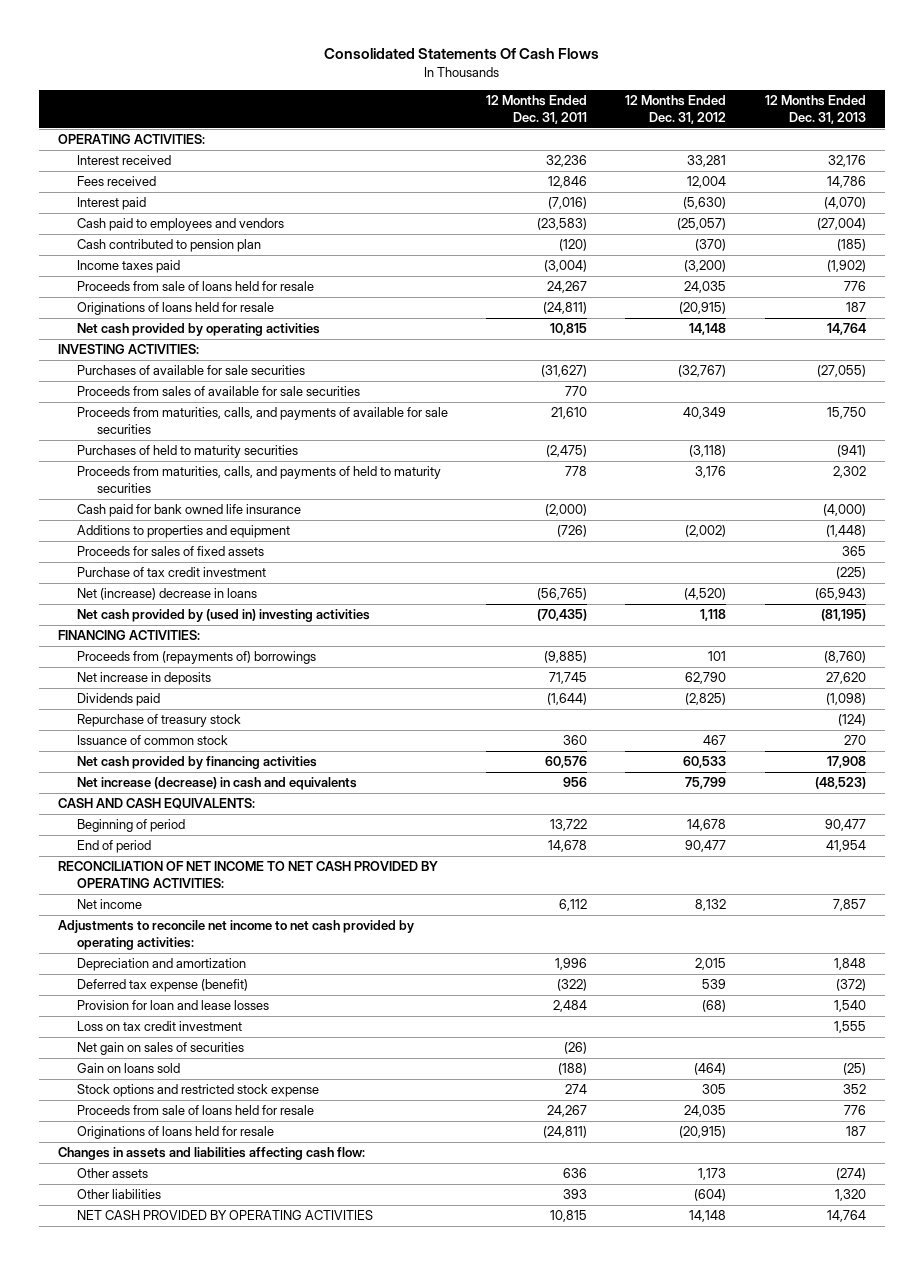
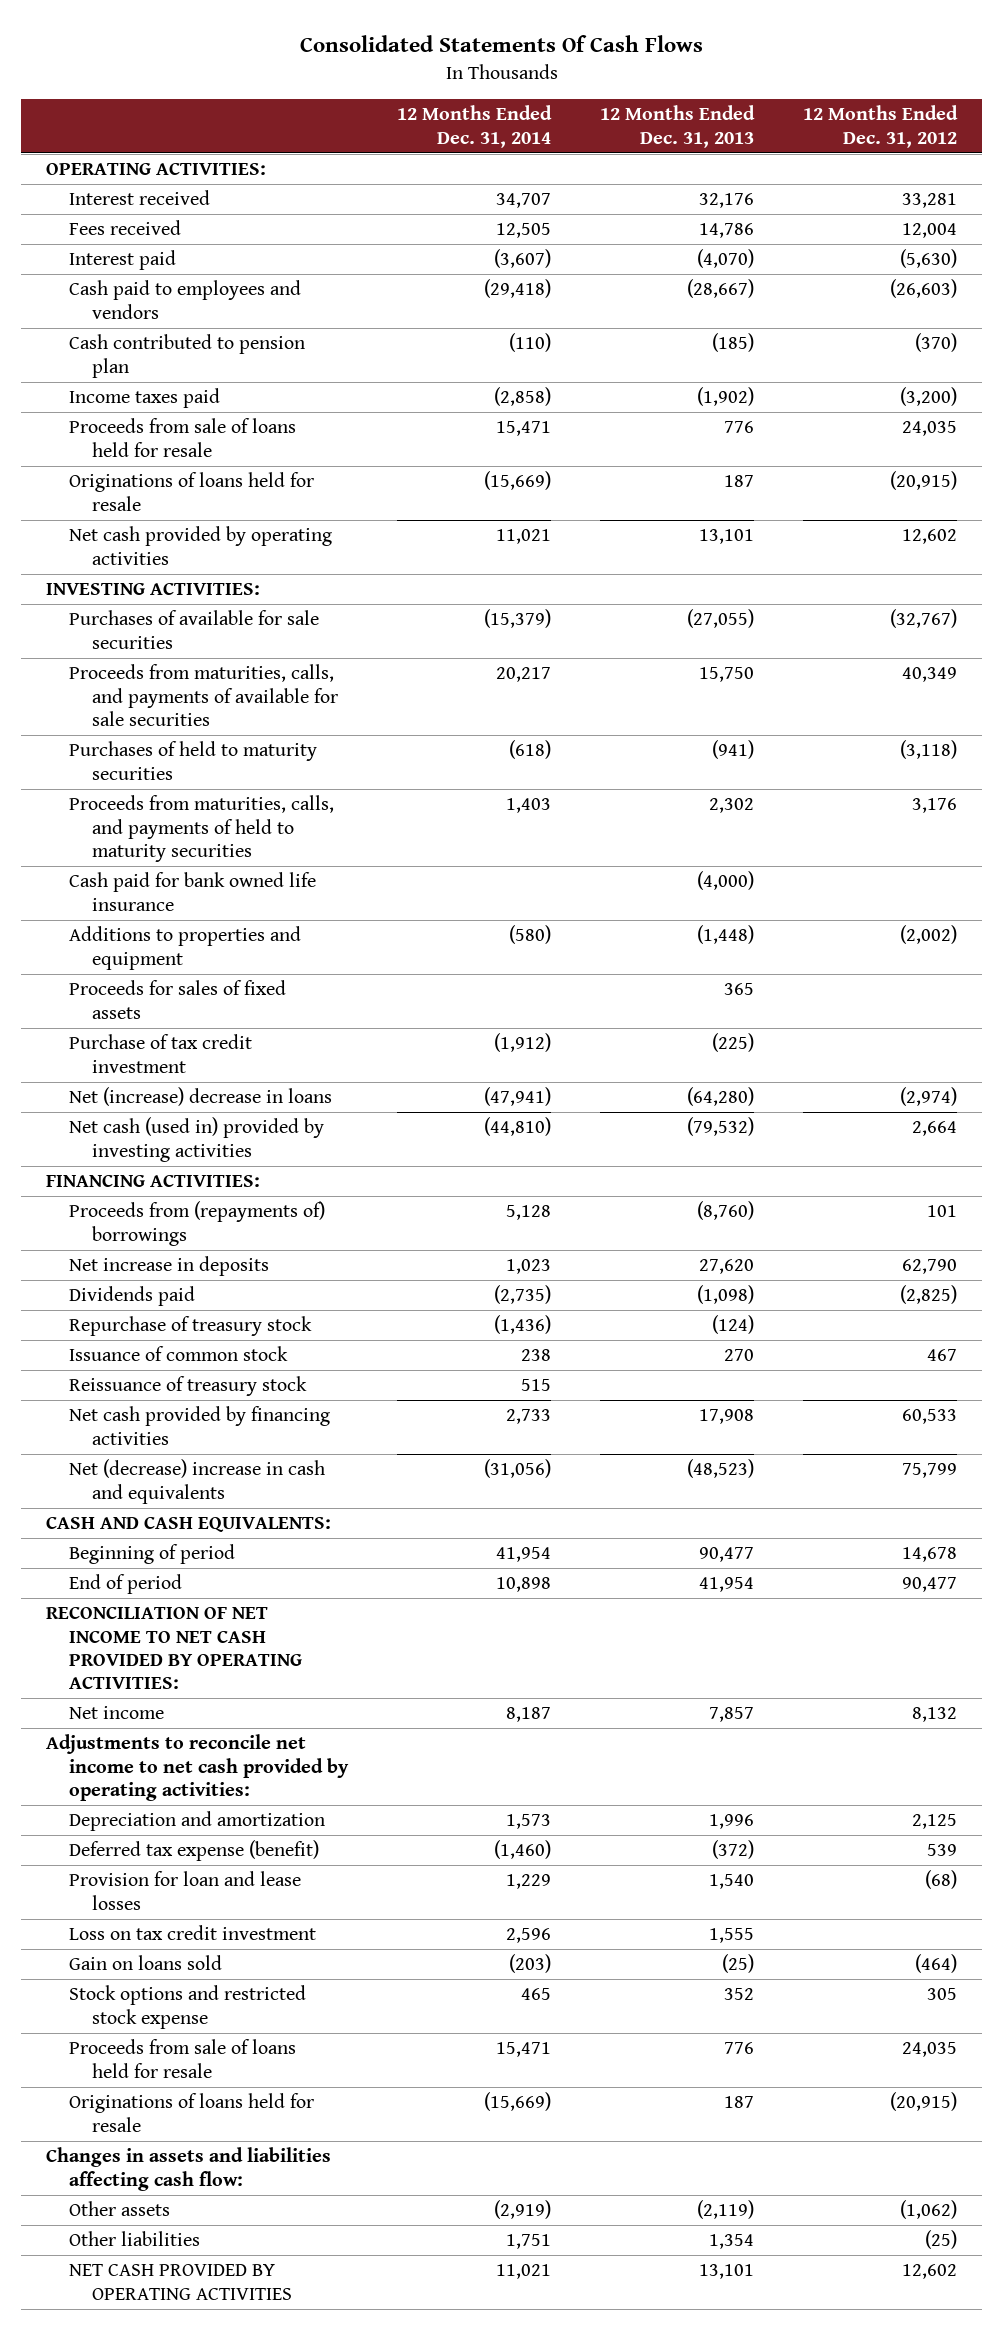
[486,95,588,124] 12 Months Ended Dec. 31, 2011 -> none
none -> [397,105,553,148] 12 Months Ended Dec. 31, 2014
[677,218,727,231] (25,057) -> [890,279,958,299] (26,603)
[816,218,866,231] (27,004) -> [687,279,755,299] (28,667)
[689,323,727,336] 14,148 -> [902,529,958,545] 12,602
[826,323,866,336] 14,764 -> [699,529,755,545] 13,101
[77,386,361,397] Proceeds from sales of available for sale securities -> none
[684,588,727,601] (4,520) -> [900,1087,958,1107] (2,974)
[814,588,866,601] (65,943) -> [687,1087,755,1107] (64,280)
[77,609,371,623] Net cash provided by (used in) investing activities -> [68,1117,324,1162] Net cash (used in) provided by investing activities
[700,609,727,622] 1,118 -> [912,1121,958,1137] 2,664
[820,609,866,622] (81,195) -> [687,1117,755,1137] (79,532)
none -> [68,1376,307,1397] Reissuance of treasury stock
[77,777,358,791] Net increase (decrease) in cash and equivalents -> [68,1459,325,1504] Net (decrease) increase in cash and equivalents
[695,958,727,971] 2,015 -> [912,1814,958,1830] 2,125
[833,958,866,971] 1,848 -> [709,1814,755,1830] 1,996
[77,1042,245,1056] Net gain on sales of securities -> none
[698,1168,727,1181] 1,173 -> [900,2200,958,2220] (1,062)
[835,1168,866,1181] (274) -> [697,2200,755,2220] (2,119)
[694,1189,727,1202] (604) -> [925,2230,958,2250] (25)
[834,1189,866,1202] 1,320 -> [709,2234,755,2250] 1,354
[689,1210,727,1223] 14,148 -> [902,2264,958,2280] 12,602
[826,1210,866,1223] 14,764 -> [699,2264,755,2280] 13,101

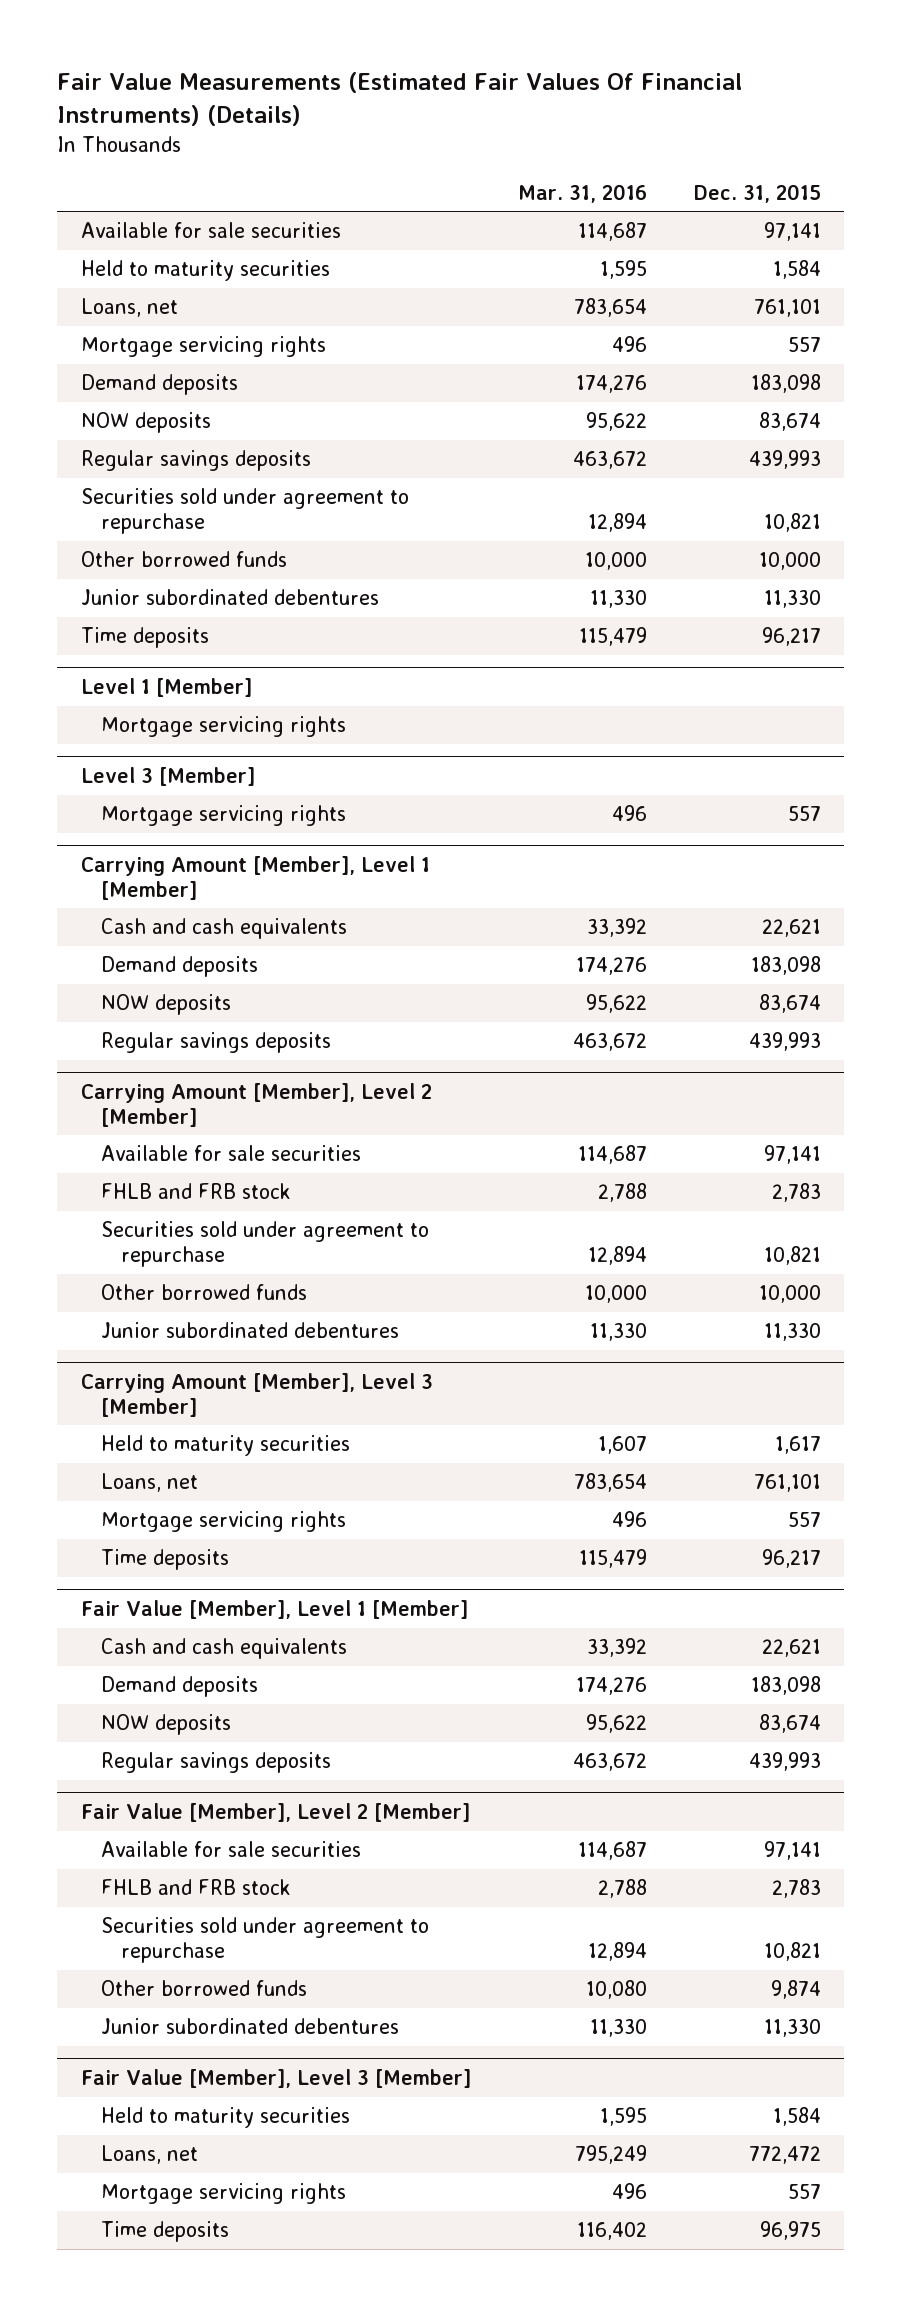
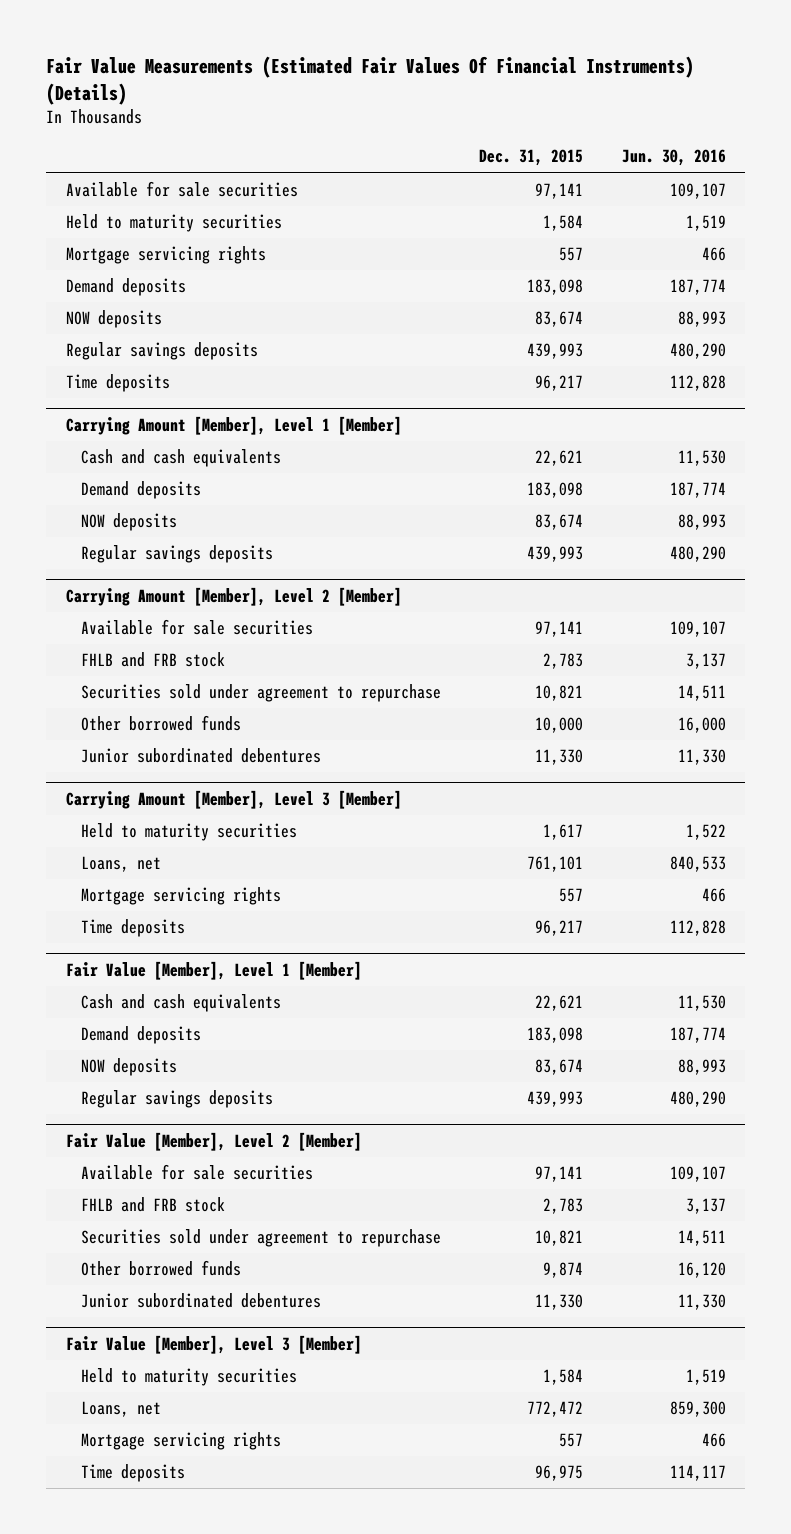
[517,183,647,203] Mar. 31, 2016 -> none
none -> [621,149,726,167] Jun. 30, 2016
[80,298,178,318] Loans, net -> none
[80,488,409,535] Securities sold under agreement to repurchase -> none
[80,551,287,568] Other borrowed funds -> none
[80,589,379,606] Junior subordinated debentures -> none
[80,677,252,697] Level 1 [Member] -> none
[100,716,346,738] Mortgage servicing rights -> none
[80,766,255,786] Level 3 [Member] -> none
[100,805,346,827] Mortgage servicing rights -> none

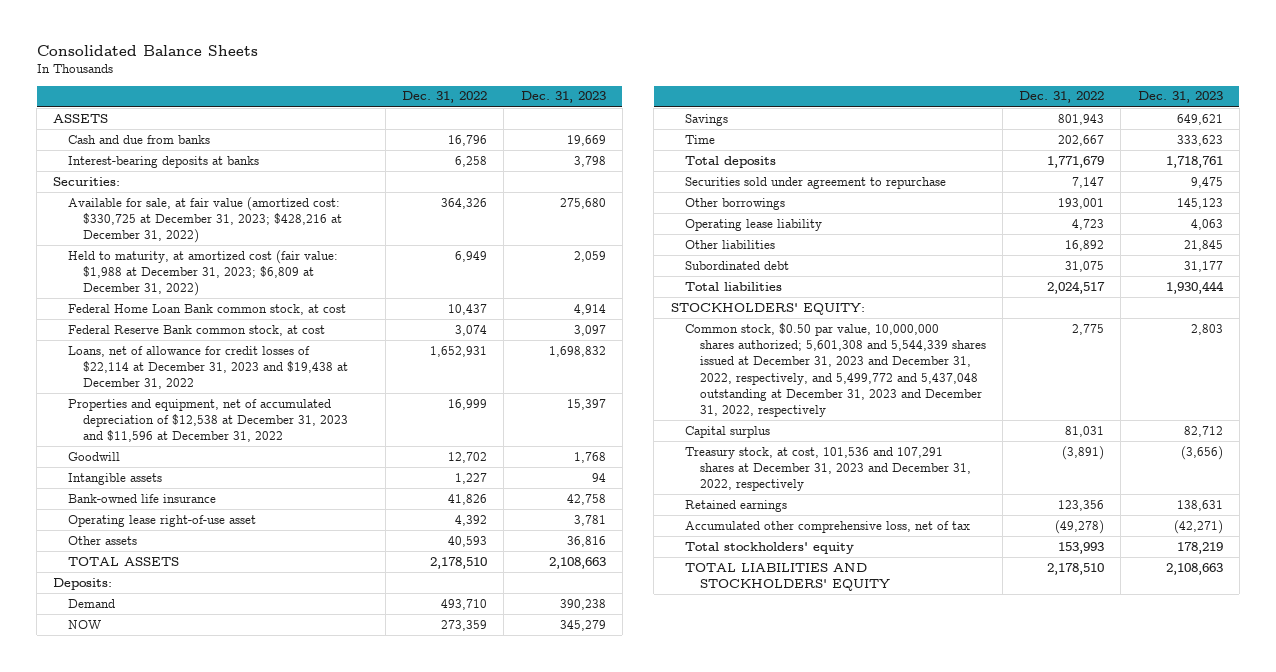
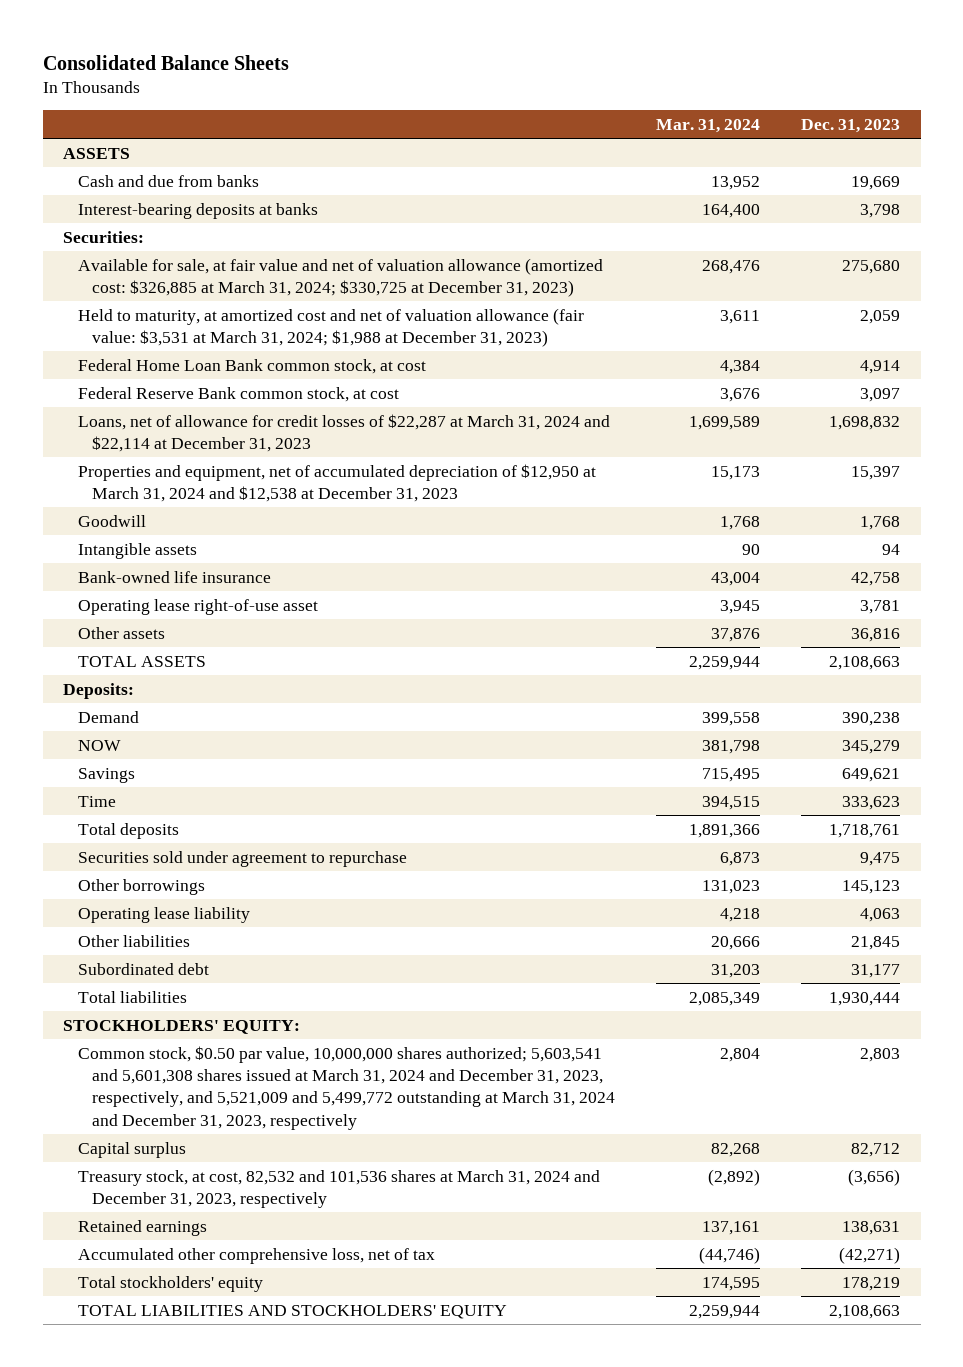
[402,91,488,104] Dec. 31, 2022 -> none
none -> [656,118,761,133] Mar. 31, 2024
[68,196,342,244] Available for sale, at fair value (amortized cost: $330,725 at December 31, 2023; $428,216 at December 31, 2022) -> [77,257,603,297] Available for sale, at fair value and net of valuation allowance (amortized cost: $326,885 at March 31, 2024; $330,725 at December 31, 2023)
[68,249,339,297] Held to maturity, at amortized cost (fair value: $1,988 at December 31, 2023; $6,809 at December 31, 2022) -> [77,307,584,347] Held to maturity, at amortized cost and net of valuation allowance (fair value: $3,531 at March 31, 2024; $1,988 at December 31, 2023)
[68,345,348,390] Loans, net of allowance for credit losses of $22,114 at December 31, 2023 and $19,438 at December 31, 2022 -> [77,413,610,452] Loans, net of allowance for credit losses of $22,287 at March 31, 2024 and $22,114 at December 31, 2023
[68,398,348,443] Properties and equipment, net of accumulated depreciation of $12,538 at December 31, 2023 and $11,596 at December 31, 2022 -> [77,463,596,502] Properties and equipment, net of accumulated depreciation of $12,950 at March 31, 2024 and $12,538 at December 31, 2023
[685,322,986,418] Common stock, $0.50 par value, 10,000,000 shares authorized; 5,601,308 and 5,544,339 shares issued at December 31, 2023 and December 31, 2022, respectively, and 5,499,772 and 5,437,048 outstanding at December 31, 2023 and December 31, 2022, respectively -> [77,1045,616,1130] Common stock, $0.50 par value, 10,000,000 shares authorized; 5,603,541 and 5,601,308 shares issued at March 31, 2024 and December 31, 2023, respectively, and 5,521,009 and 5,499,772 outstanding at March 31, 2024 and December 31, 2023, respectively
[685,446,971,492] Treasury stock, at cost, 101,536 and 107,291 shares at December 31, 2023 and December 31, 2022, respectively -> [77,1169,600,1208] Treasury stock, at cost, 82,532 and 101,536 shares at March 31, 2024 and December 31, 2023, respectively

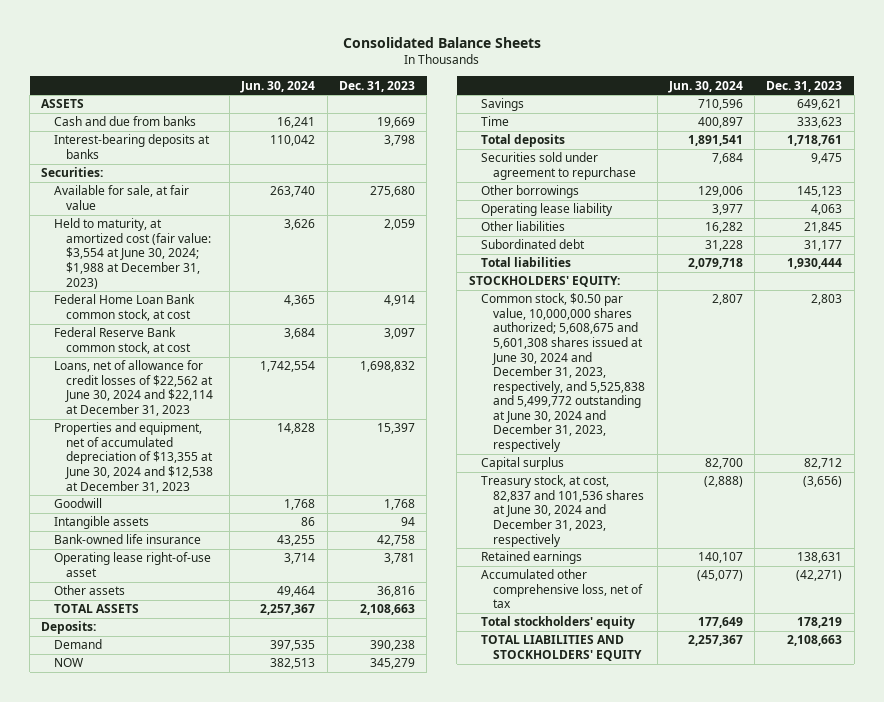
[656,118,761,133] Mar. 31, 2024 -> none
none -> [240,80,316,93] Jun. 30, 2024
[77,257,603,297] Available for sale, at fair value and net of valuation allowance (amortized cost: $326,885 at March 31, 2024; $330,725 at December 31, 2023) -> [53,185,189,210] Available for sale, at fair value
[77,307,584,347] Held to maturity, at amortized cost and net of valuation allowance (fair value: $3,531 at March 31, 2024; $1,988 at December 31, 2023) -> [53,218,211,289] Held to maturity, at amortized cost (fair value: $3,554 at June 30, 2024; $1,988 at December 31, 2023)
[77,413,610,452] Loans, net of allowance for credit losses of $22,287 at March 31, 2024 and $22,114 at December 31, 2023 -> [53,360,213,417] Loans, net of allowance for credit losses of $22,562 at June 30, 2024 and $22,114 at December 31, 2023
[77,463,596,502] Properties and equipment, net of accumulated depreciation of $12,950 at March 31, 2024 and $12,538 at December 31, 2023 -> [53,422,213,493] Properties and equipment, net of accumulated depreciation of $13,355 at June 30, 2024 and $12,538 at December 31, 2023
[77,1045,616,1130] Common stock, $0.50 par value, 10,000,000 shares authorized; 5,603,541 and 5,601,308 shares issued at March 31, 2024 and December 31, 2023, respectively, and 5,521,009 and 5,499,772 outstanding at March 31, 2024 and December 31, 2023, respectively -> [480,293,646,452] Common stock, $0.50 par value, 10,000,000 shares authorized; 5,608,675 and 5,601,308 shares issued at June 30, 2024 and December 31, 2023, respectively, and 5,525,838 and 5,499,772 outstanding at June 30, 2024 and December 31, 2023, respectively
[77,1169,600,1208] Treasury stock, at cost, 82,532 and 101,536 shares at March 31, 2024 and December 31, 2023, respectively -> [480,475,645,547] Treasury stock, at cost, 82,837 and 101,536 shares at June 30, 2024 and December 31, 2023, respectively

